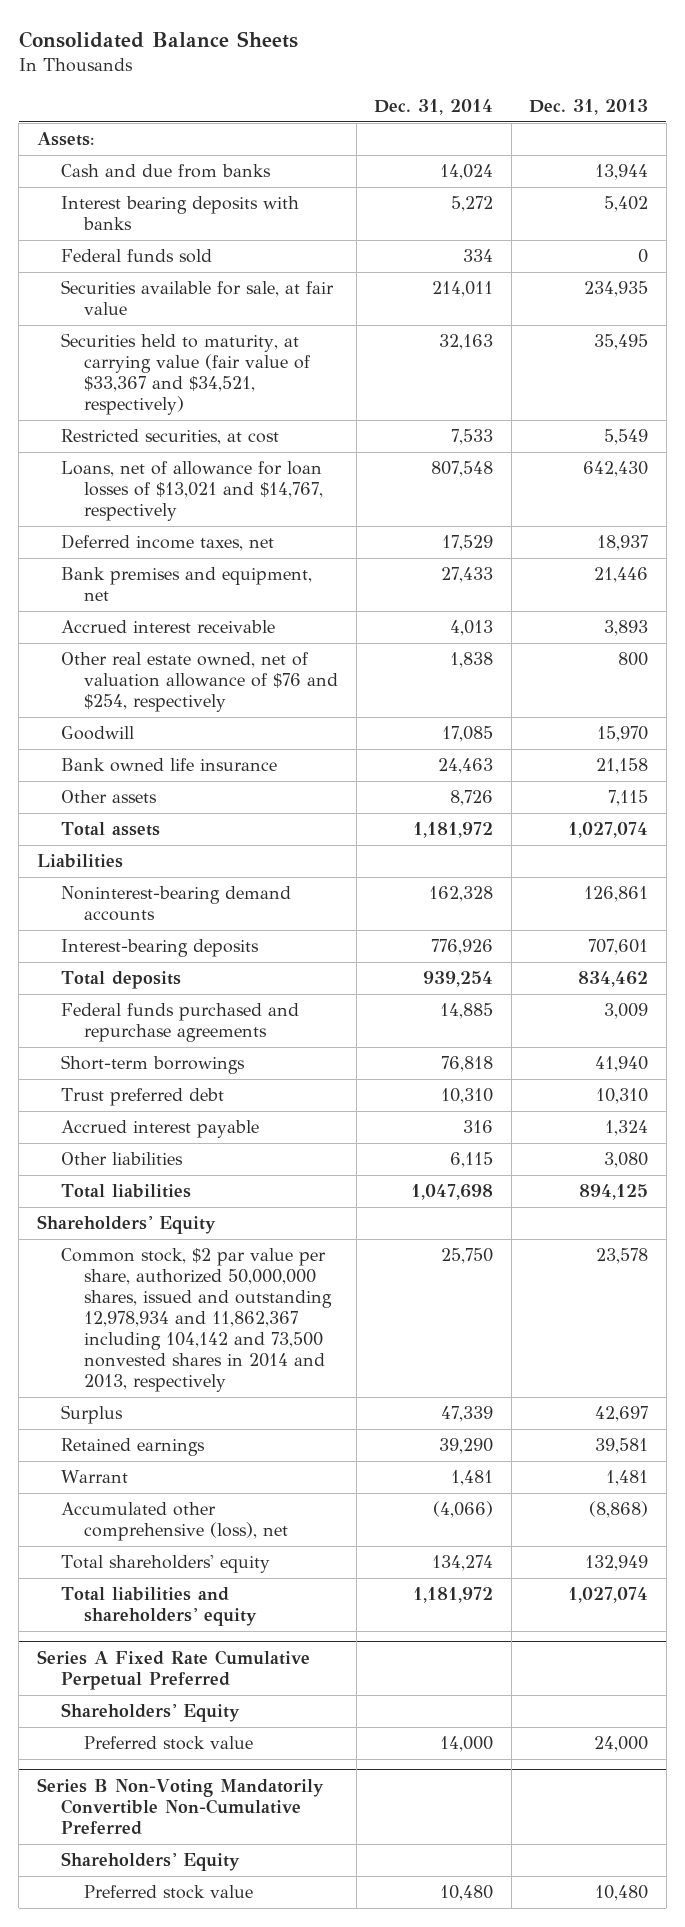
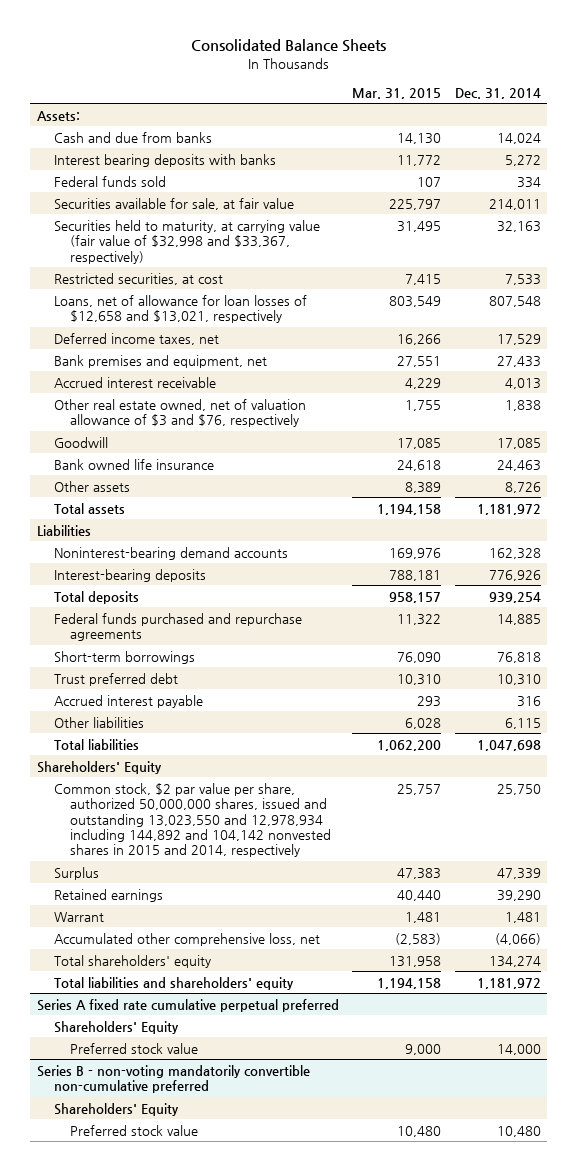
[529,98,649,115] Dec. 31, 2013 -> none
none -> [352,87,442,99] Mar. 31, 2015
[60,333,312,416] Securities held to maturity, at carrying value (fair value of $33,367 and $34,521, respectively) -> [53,219,320,264] Securities held to maturity, at carrying value (fair value of $32,998 and $33,367, respectively)
[60,461,324,522] Loans, net of allowance for loan losses of $13,021 and $14,767, respectively -> [53,294,307,324] Loans, net of allowance for loan losses of $12,658 and $13,021, respectively
[60,652,339,713] Other real estate owned, net of valuation allowance of $76 and $254, respectively -> [53,398,306,428] Other real estate owned, net of valuation allowance of $3 and $76, respectively
[60,1248,333,1393] Common stock, $2 par value per share, authorized 50,000,000 shares, issued and outstanding 12,978,934 and 11,862,367 including 104,142 and 73,500 nonvested shares in 2014 and 2013, respectively -> [53,782,332,858] Common stock, $2 par value per share, authorized 50,000,000 shares, issued and outstanding 13,023,550 and 12,978,934 including 144,892 and 104,142 nonvested shares in 2015 and 2014, respectively
[60,1502,289,1542] Accumulated other comprehensive (loss), net -> [53,932,320,946] Accumulated other comprehensive loss, net
[36,1649,310,1690] Series A Fixed Rate Cumulative Perpetual Preferred -> [37,998,340,1012] Series A fixed rate cumulative perpetual preferred
[36,1777,324,1835] Series B Non-Voting Mandatorily Convertible Non-Cumulative Preferred -> [37,1064,311,1094] Series B - non-voting mandatorily convertible non-cumulative preferred

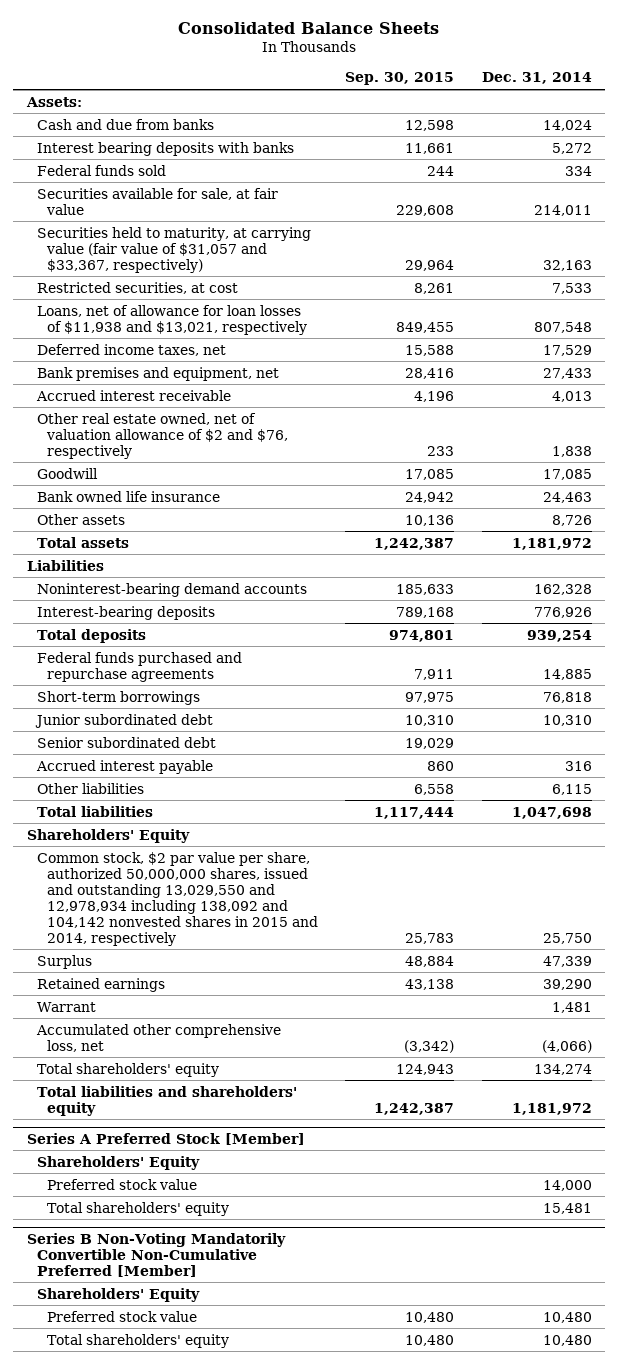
[352,87,442,99] Mar. 31, 2015 -> none
none -> [345,72,455,86] Sep. 30, 2015
[53,219,320,264] Securities held to maturity, at carrying value (fair value of $32,998 and $33,367, respectively) -> [36,226,311,273] Securities held to maturity, at carrying value (fair value of $31,057 and $33,367, respectively)
[53,294,307,324] Loans, net of allowance for loan losses of $12,658 and $13,021, respectively -> [36,304,308,335] Loans, net of allowance for loan losses of $11,938 and $13,021, respectively
[53,398,306,428] Other real estate owned, net of valuation allowance of $3 and $76, respectively -> [36,412,289,459] Other real estate owned, net of valuation allowance of $2 and $76, respectively
[53,672,178,686] Trust preferred debt -> [34,713,213,728] Junior subordinated debt
none -> [36,736,216,748] Senior subordinated debt
[53,782,332,858] Common stock, $2 par value per share, authorized 50,000,000 shares, issued and outstanding 13,023,550 and 12,978,934 including 144,892 and 104,142 nonvested shares in 2015 and 2014, respectively -> [36,851,319,946] Common stock, $2 par value per share, authorized 50,000,000 shares, issued and outstanding 13,029,550 and 12,978,934 including 138,092 and 104,142 nonvested shares in 2015 and 2014, respectively
[37,998,340,1012] Series A fixed rate cumulative perpetual preferred -> none
none -> [26,1132,305,1145] Series A Preferred Stock [Member]
none -> [47,1201,230,1216] Total shareholders' equity
[37,1064,311,1094] Series B - non-voting mandatorily convertible non-cumulative preferred -> [26,1232,286,1277] Series B Non-Voting Mandatorily Convertible Non-Cumulative Preferred [Member]
none -> [47,1333,230,1348] Total shareholders' equity

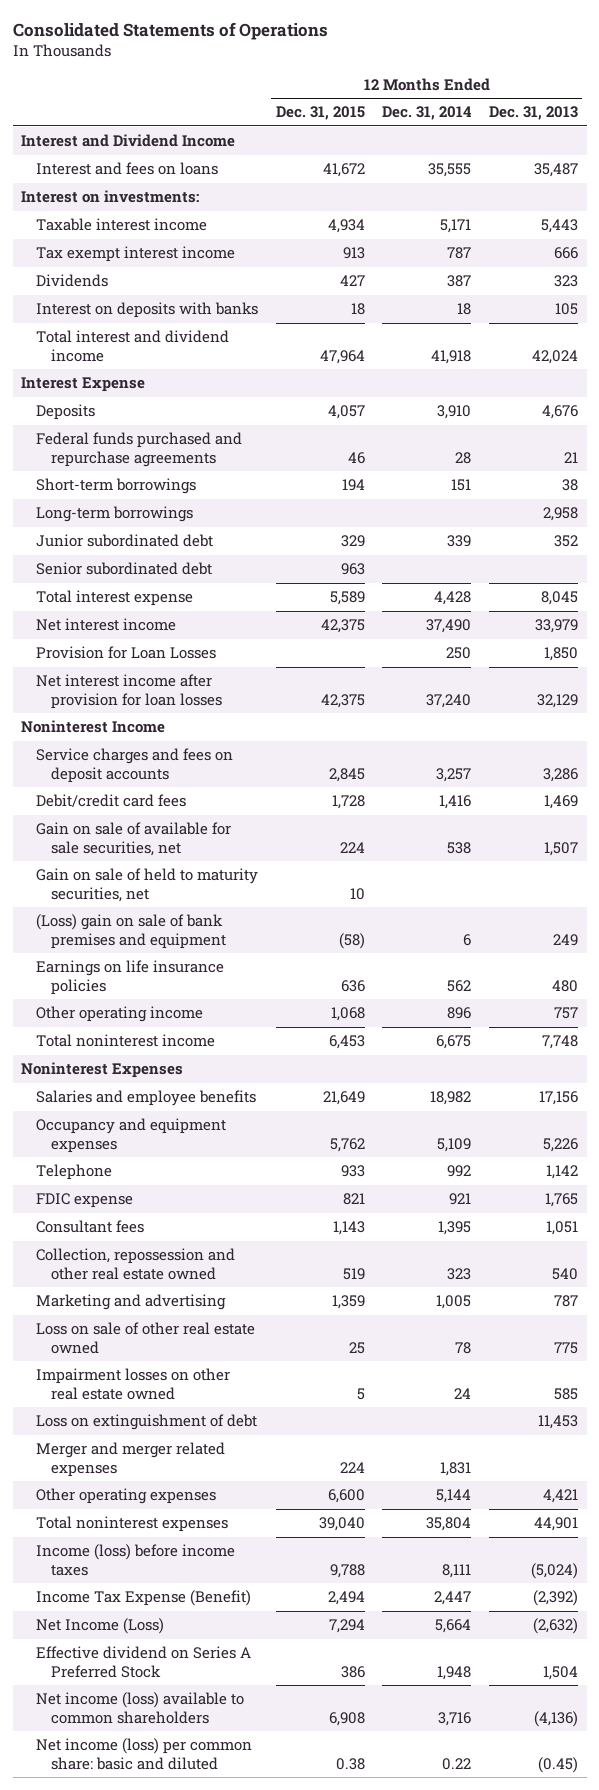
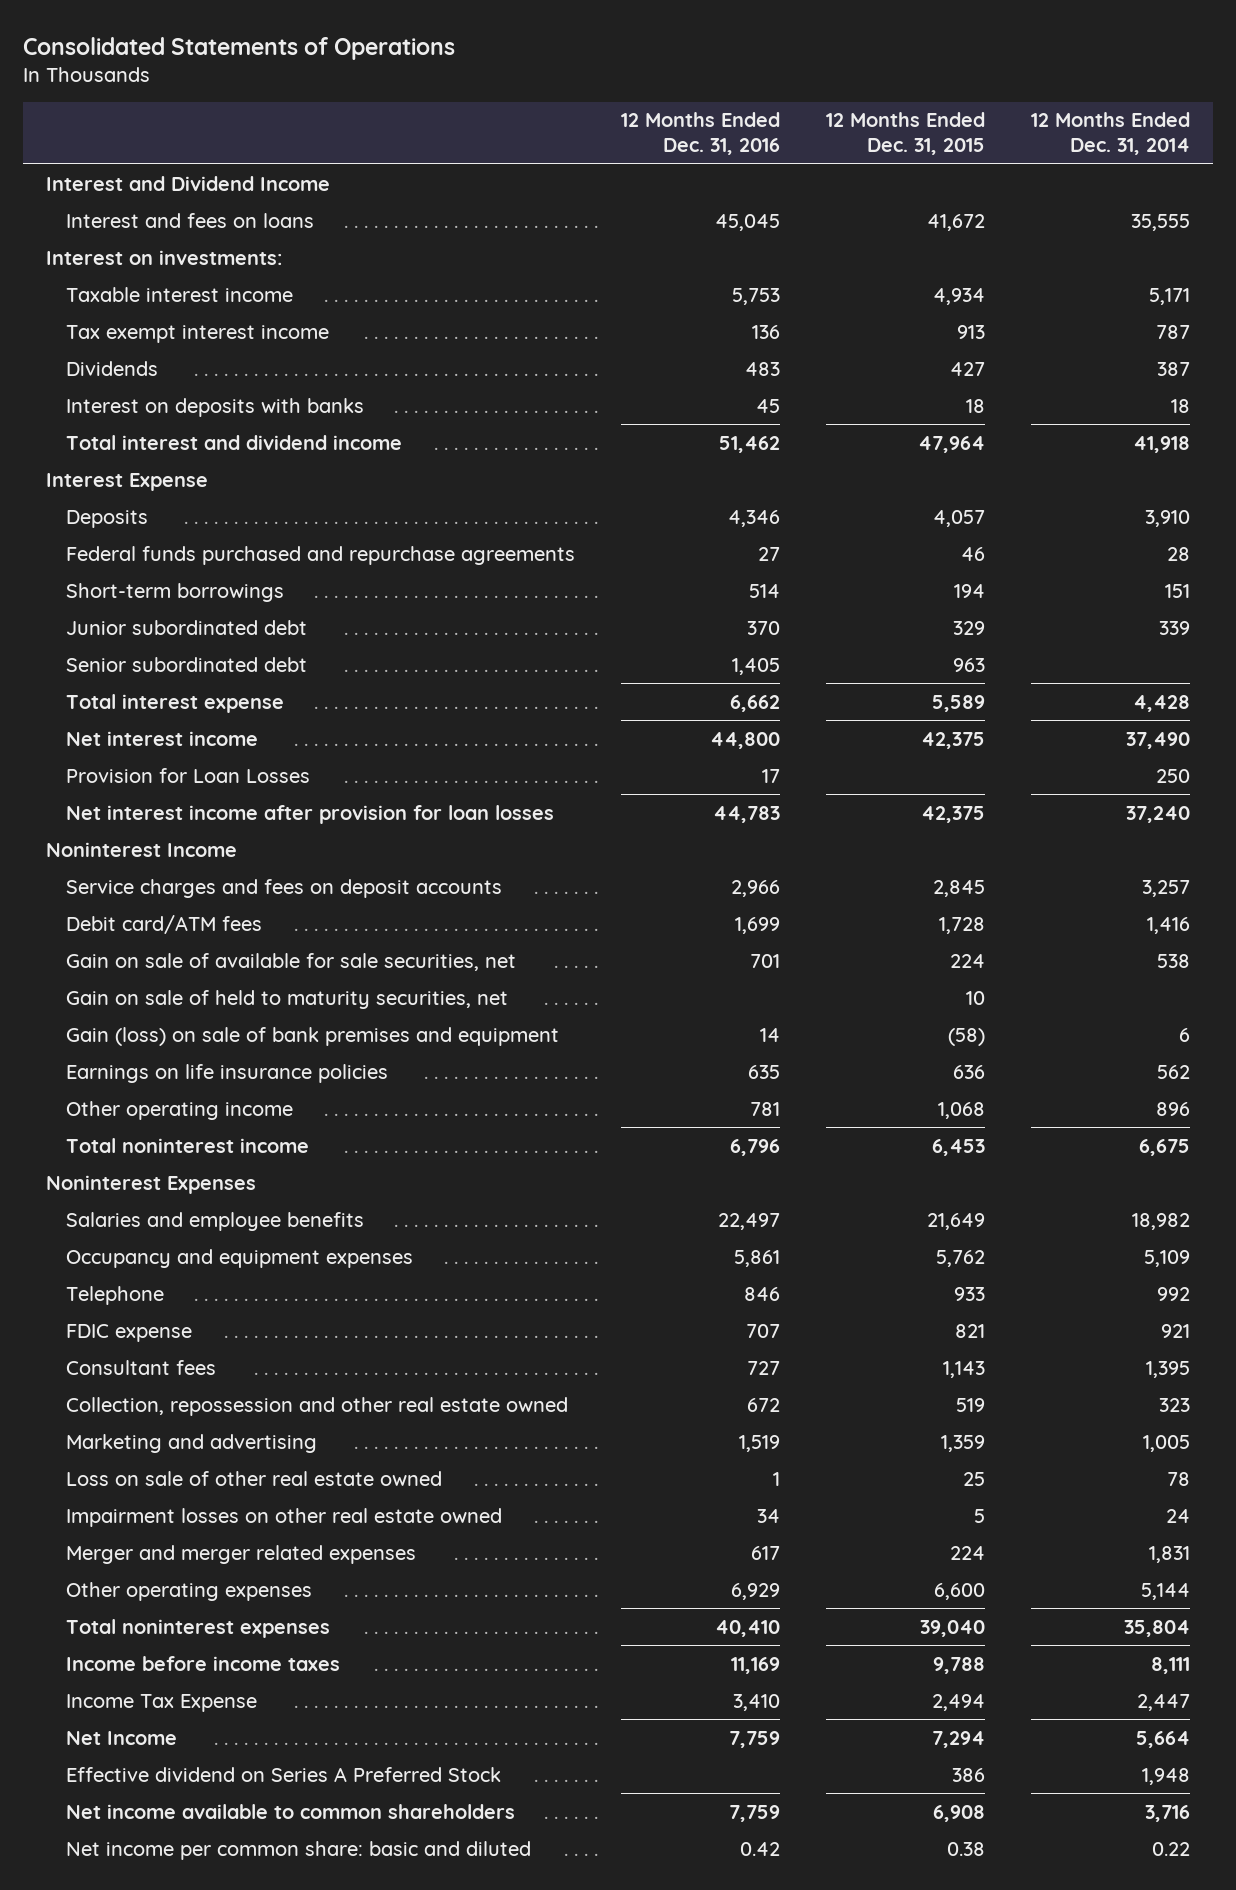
[488,106,578,121] Dec. 31, 2013 -> none
none -> [621,112,781,156] 12 Months Ended Dec. 31, 2016
[36,506,194,523] Long-term borrowings -> none
[36,794,187,808] Debit/credit card fees -> [66,914,263,934] Debit card/ATM fees
[36,914,227,949] (Loss) gain on sale of bank premises and equipment -> [66,1026,560,1046] Gain (loss) on sale of bank premises and equipment
[36,1414,258,1431] Loss on extinguishment of debt -> none
[36,1544,236,1576] Income (loss) before income taxes -> [66,1655,341,1671] Income before income taxes
[36,1590,252,1607] Income Tax Expense (Benefit) -> [66,1693,258,1712] Income Tax Expense
[36,1618,165,1635] Net Income (Loss) -> [66,1730,178,1745] Net Income
[36,1692,245,1724] Net income (loss) available to common shareholders -> [66,1803,516,1819] Net income available to common shareholders
[36,1738,253,1770] Net income (loss) per common share: basic and diluted -> [66,1840,532,1860] Net income per common share: basic and diluted

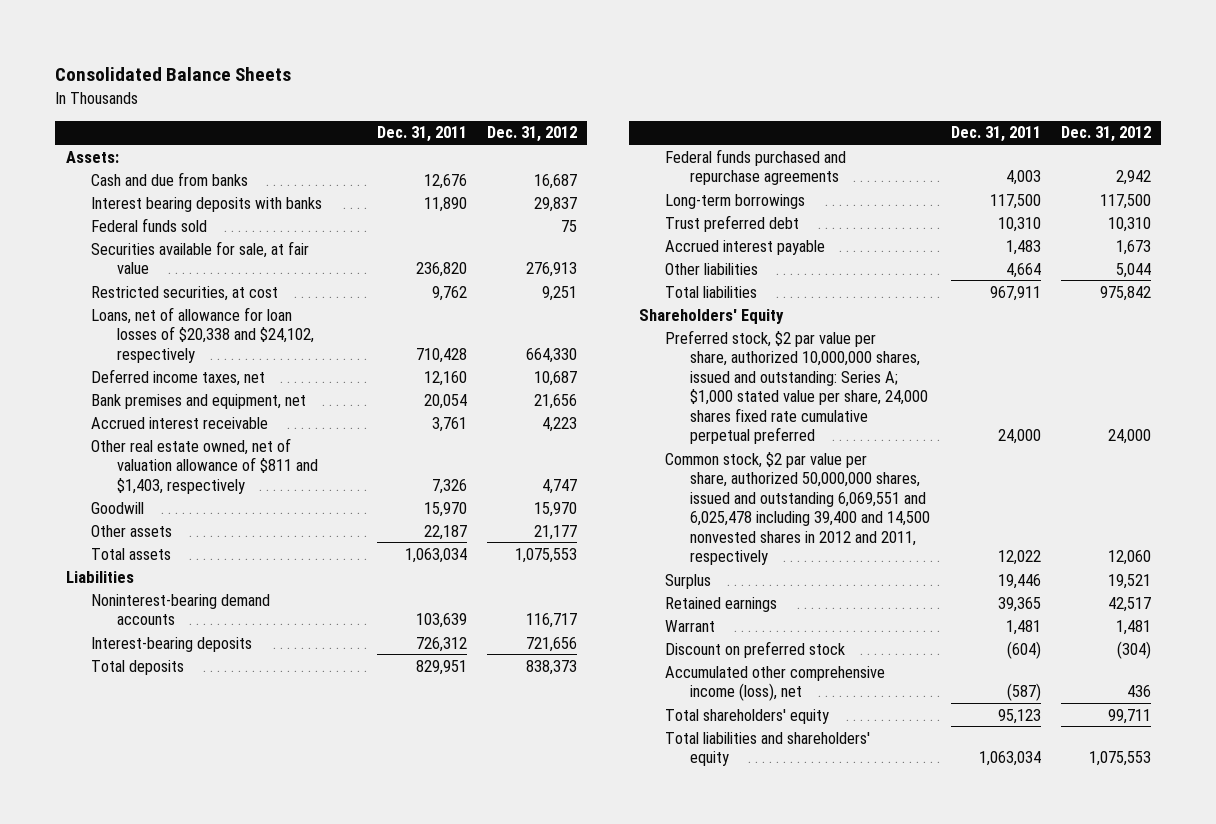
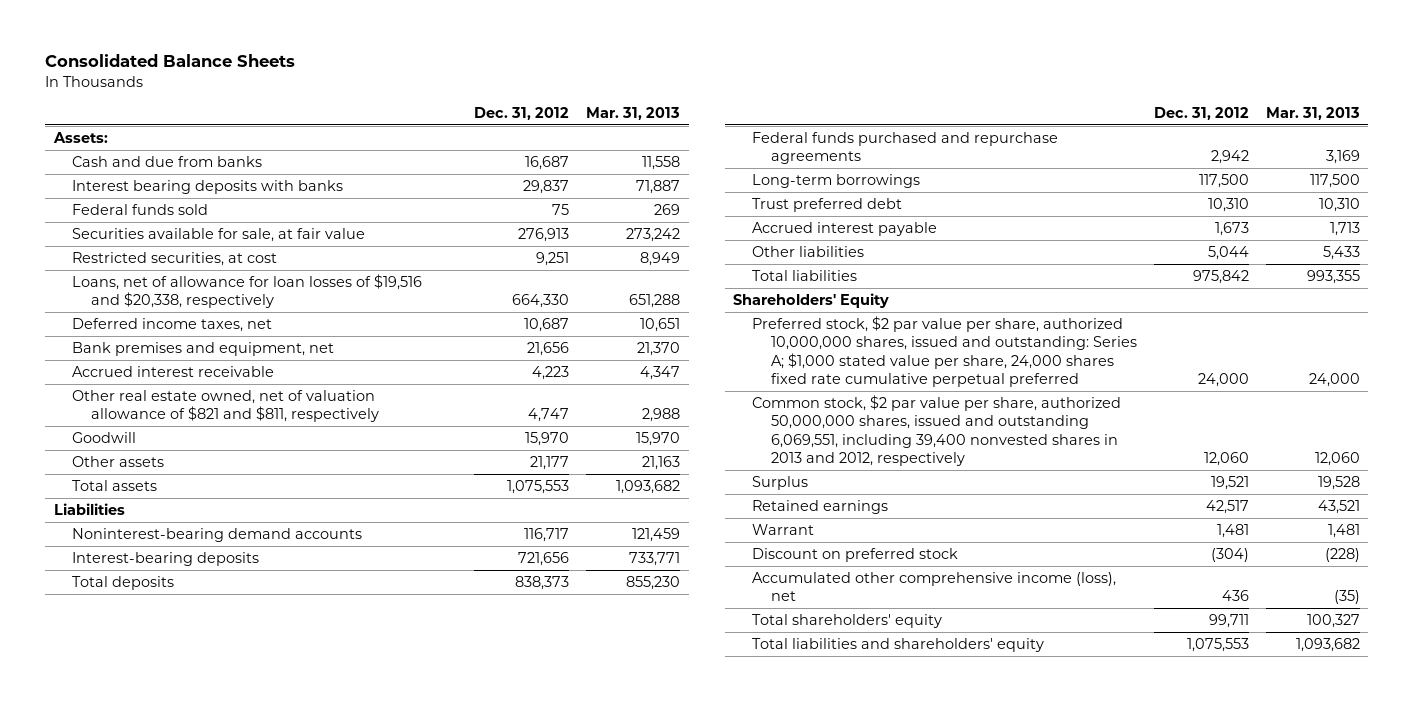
[376,126,467,143] Dec. 31, 2011 -> none
none -> [586,107,681,121] Mar. 31, 2013
[91,306,314,363] Loans, net of allowance for loan losses of $20,338 and $24,102, respectively -> [72,273,423,309] Loans, net of allowance for loan losses of $19,516 and $20,338, respectively
[91,437,318,494] Other real estate owned, net of valuation allowance of $811 and $1,403, respectively -> [72,389,379,423] Other real estate owned, net of valuation allowance of $821 and $811, respectively
[664,451,931,566] Common stock, $2 par value per share, authorized 50,000,000 shares, issued and outstanding 6,069,551 and 6,025,478 including 39,400 and 14,500 nonvested shares in 2012 and 2011, respectively -> [751,394,1121,467] Common stock, $2 par value per share, authorized 50,000,000 shares, issued and outstanding 6,069,551, including 39,400 nonvested shares in 2013 and 2012, respectively

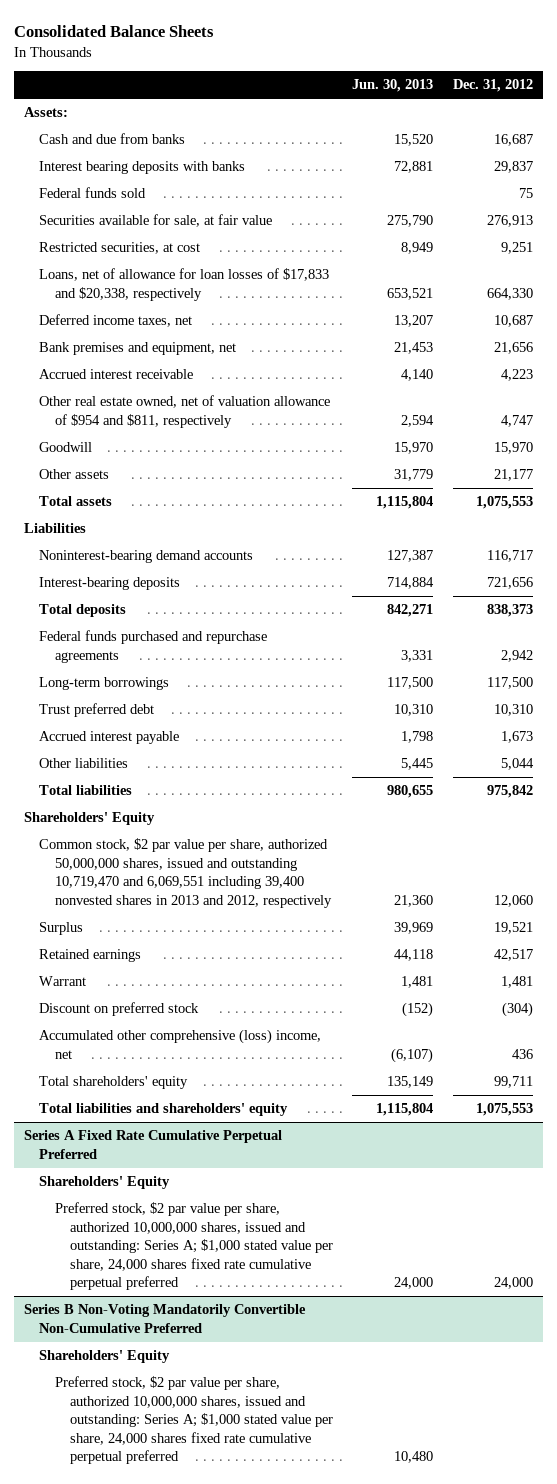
[586,107,681,121] Mar. 31, 2013 -> none
none -> [352,79,434,93] Jun. 30, 2013
[72,273,423,309] Loans, net of allowance for loan losses of $19,516 and $20,338, respectively -> [39,268,330,301] Loans, net of allowance for loan losses of $17,833 and $20,338, respectively
[72,389,379,423] Other real estate owned, net of valuation allowance of $821 and $811, respectively -> [39,395,331,428] Other real estate owned, net of valuation allowance of $954 and $811, respectively
[751,315,1137,388] Preferred stock, $2 par value per share, authorized 10,000,000 shares, issued and outstanding: Series A; $1,000 stated value per share, 24,000 shares fixed rate cumulative perpetual preferred -> none
[751,394,1121,467] Common stock, $2 par value per share, authorized 50,000,000 shares, issued and outstanding 6,069,551, including 39,400 nonvested shares in 2013 and 2012, respectively -> [39,838,332,908] Common stock, $2 par value per share, authorized 50,000,000 shares, issued and outstanding 10,719,470 and 6,069,551 including 39,400 nonvested shares in 2013 and 2012, respectively
[751,571,1116,602] Accumulated other comprehensive income (loss), net -> [39,1029,322,1059] Accumulated other comprehensive (loss) income, net
none -> [23,1130,282,1159] Series A Fixed Rate Cumulative Perpetual Preferred
none -> [39,1176,171,1190] Shareholders' Equity
none -> [54,1202,334,1291] Preferred stock, $2 par value per share, authorized 10,000,000 shares, issued and outstanding: Series A; $1,000 stated value per share, 24,000 shares fixed rate cumulative perpetual preferred
none -> [23,1304,306,1333] Series B Non-Voting Mandatorily Convertible Non-Cumulative Preferred
none -> [39,1350,171,1364] Shareholders' Equity
none -> [54,1376,334,1465] Preferred stock, $2 par value per share, authorized 10,000,000 shares, issued and outstanding: Series A; $1,000 stated value per share, 24,000 shares fixed rate cumulative perpetual preferred

